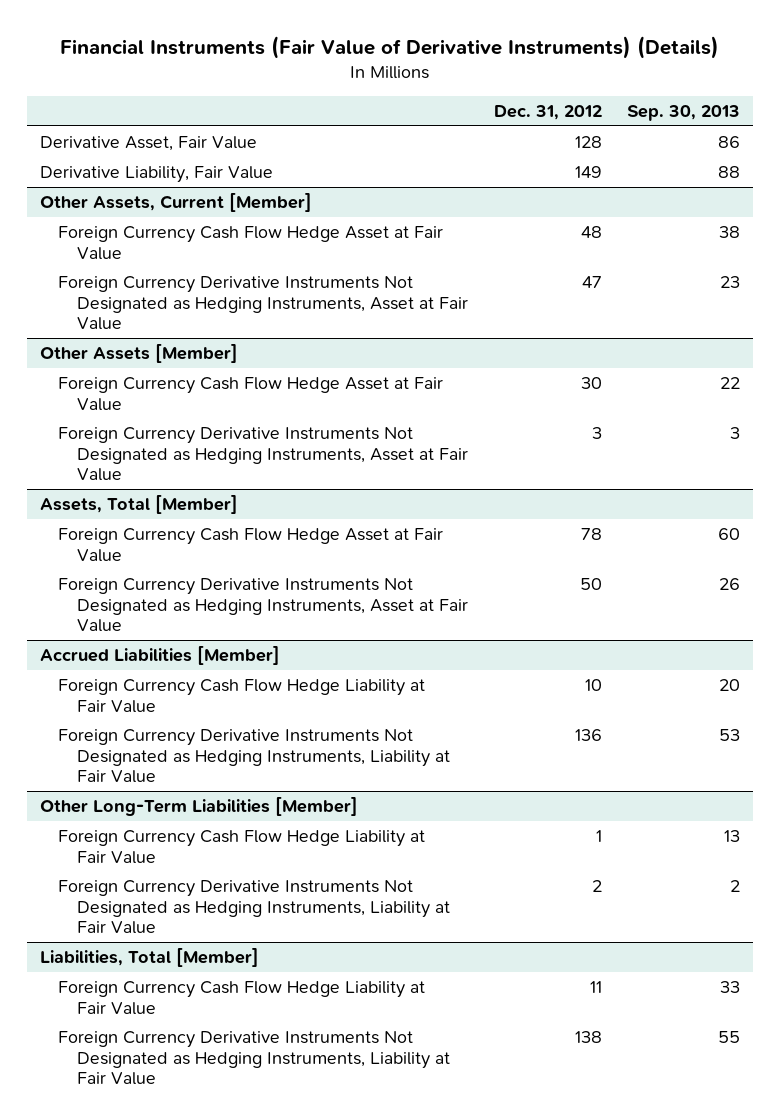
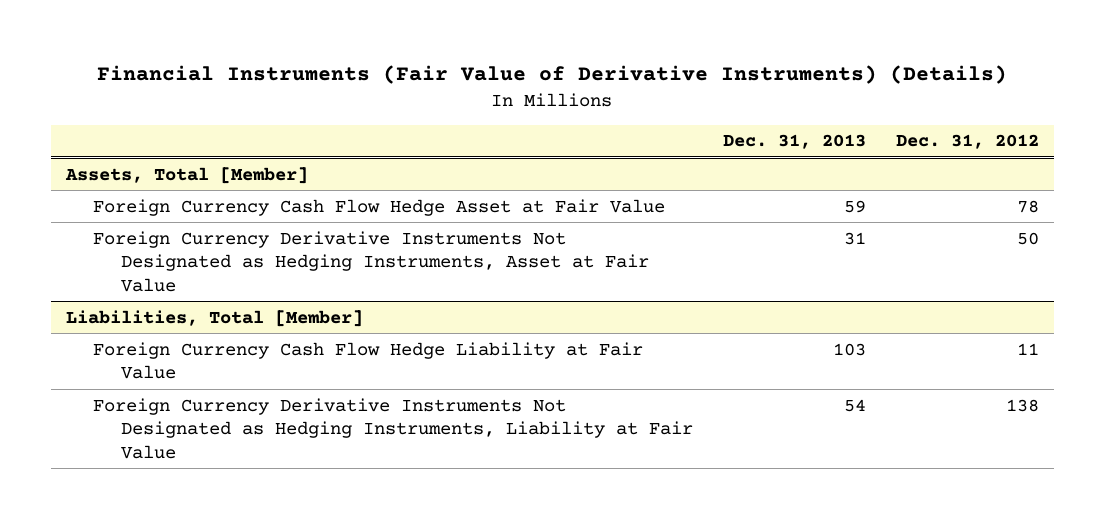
[627,104,741,121] Sep. 30, 2013 -> none
none -> [722,134,866,150] Dec. 31, 2013
[39,135,257,151] Derivative Asset, Fair Value -> none
[39,165,273,183] Derivative Liability, Fair Value -> none
[39,192,312,212] Other Assets, Current [Member] -> none
[58,225,444,260] Foreign Currency Cash Flow Hedge Asset at Fair Value -> none
[58,275,469,331] Foreign Currency Derivative Instruments Not Designated as Hedging Instruments, Asset at Fair Value -> none
[39,343,238,363] Other Assets [Member] -> none
[58,376,444,411] Foreign Currency Cash Flow Hedge Asset at Fair Value -> none
[58,426,469,482] Foreign Currency Derivative Instruments Not Designated as Hedging Instruments, Asset at Fair Value -> none
[39,645,280,665] Accrued Liabilities [Member] -> none
[58,678,426,713] Foreign Currency Cash Flow Hedge Liability at Fair Value -> none
[58,728,451,784] Foreign Currency Derivative Instruments Not Designated as Hedging Instruments, Liability at Fair Value -> none
[39,796,358,816] Other Long-Term Liabilities [Member] -> none
[58,829,426,864] Foreign Currency Cash Flow Hedge Liability at Fair Value -> none
[58,879,451,935] Foreign Currency Derivative Instruments Not Designated as Hedging Instruments, Liability at Fair Value -> none

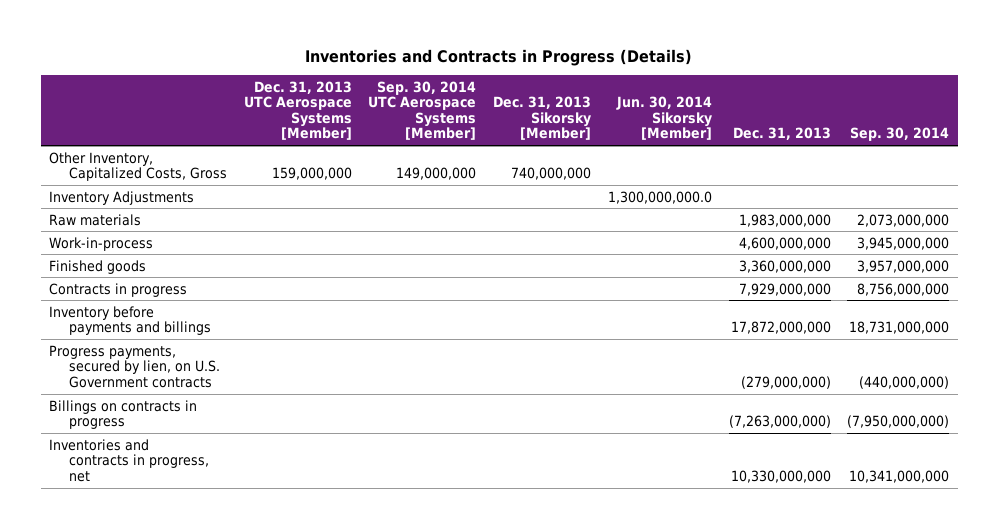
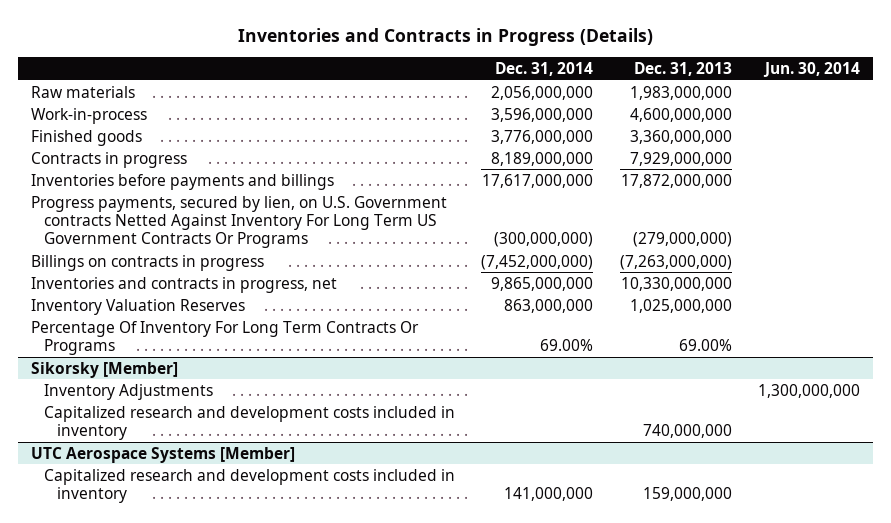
[243,80,352,141] Dec. 31, 2013 UTC Aerospace Systems [Member] -> none
[368,80,477,141] Sep. 30, 2014 UTC Aerospace Systems [Member] -> none
[493,96,592,141] Dec. 31, 2013 Sikorsky [Member] -> none
[615,96,712,141] Jun. 30, 2014 Sikorsky [Member] -> none
[850,127,950,142] Sep. 30, 2014 -> none
none -> [495,61,594,76] Dec. 31, 2014
none -> [763,61,861,77] Jun. 30, 2014
[49,151,227,182] Other Inventory, Capitalized Costs, Gross -> none
[49,190,195,205] Inventory Adjustments -> none
[49,305,211,336] Inventory before payments and billings -> [30,173,334,190] Inventories before payments and billings
[49,344,220,388] Progress payments, secured by lien, on U.S. Government contracts -> [30,195,447,248] Progress payments, secured by lien, on U.S. Government contracts Netted Against Inventory For Long Term US Government Contracts Or Programs
none -> [30,298,245,315] Inventory Valuation Reserves
none -> [30,320,419,355] Percentage Of Inventory For Long Term Contracts Or Programs
none -> [30,361,178,378] Sikorsky [Member]
none -> [44,383,214,400] Inventory Adjustments
none -> [44,405,456,440] Capitalized research and development costs included in inventory
none -> [30,446,295,463] UTC Aerospace Systems [Member]
none -> [44,468,456,503] Capitalized research and development costs included in inventory

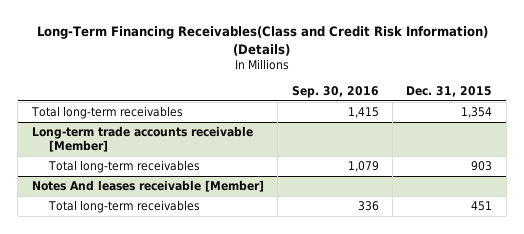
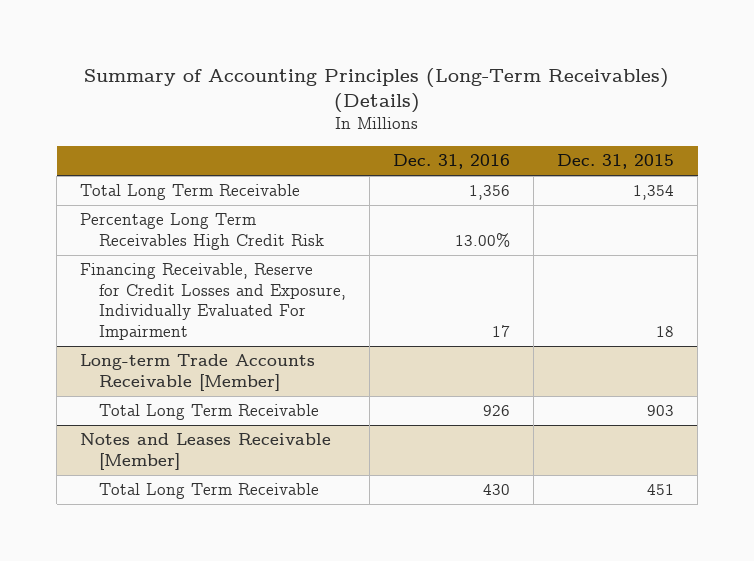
[37,25,489,56] Long-Term Financing Receivables(Class and Credit Risk Information) (Details) -> [84,67,670,114] Summary of Accounting Principles (Long-Term Receivables) (Details)
[291,85,379,98] Sep. 30, 2016 -> none
none -> [393,154,511,170] Dec. 31, 2016
[30,106,183,120] Total long-term receivables -> [80,184,301,201] Total Long Term Receivable
none -> [80,213,325,250] Percentage Long Term Receivables High Credit Risk
none -> [80,263,347,340] Financing Receivable, Reserve for Credit Losses and Exposure, Individually Evaluated For Impairment
[31,126,253,152] Long-term trade accounts receivable [Member] -> [80,354,316,391] Long-term Trade Accounts Receivable [Member]
[48,160,201,174] Total long-term receivables -> [99,404,320,421] Total Long Term Receivable
[31,180,264,193] Notes And leases receivable [Member] -> [80,433,332,470] Notes and Leases Receivable [Member]
[48,200,201,214] Total long-term receivables -> [99,483,320,500] Total Long Term Receivable

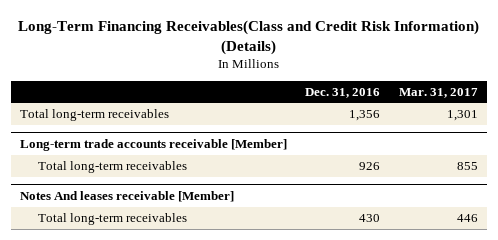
[84,67,670,114] Summary of Accounting Principles (Long-Term Receivables) (Details) -> [17,19,479,55] Long-Term Financing Receivables(Class and Credit Risk Information) (Details)
[557,154,675,170] Dec. 31, 2015 -> none
none -> [399,87,479,98] Mar. 31, 2017
[80,213,325,250] Percentage Long Term Receivables High Credit Risk -> none
[80,263,347,340] Financing Receivable, Reserve for Credit Losses and Exposure, Individually Evaluated For Impairment -> none
[80,184,301,201] Total Long Term Receivable -> [19,109,169,122] Total long-term receivables
[80,354,316,391] Long-term Trade Accounts Receivable [Member] -> [19,139,287,152] Long-term trade accounts receivable [Member]
[99,404,320,421] Total Long Term Receivable -> [37,161,187,174] Total long-term receivables
[80,433,332,470] Notes and Leases Receivable [Member] -> [19,191,234,203] Notes And leases receivable [Member]
[99,483,320,500] Total Long Term Receivable -> [37,213,187,226] Total long-term receivables

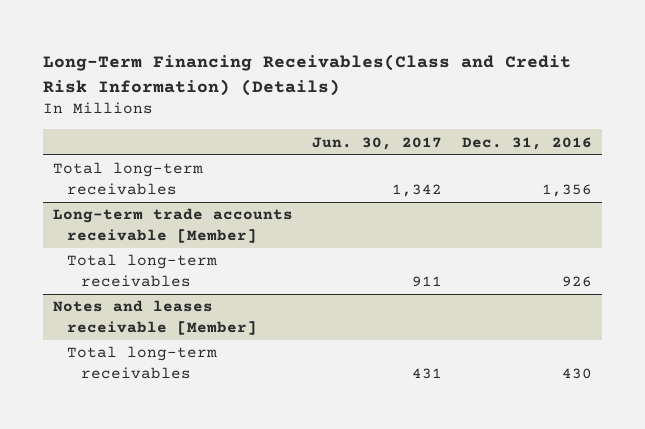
[399,87,479,98] Mar. 31, 2017 -> none
none -> [312,136,443,150] Jun. 30, 2017
[19,191,234,203] Notes And leases receivable [Member] -> [52,300,257,336] Notes and leases receivable [Member]

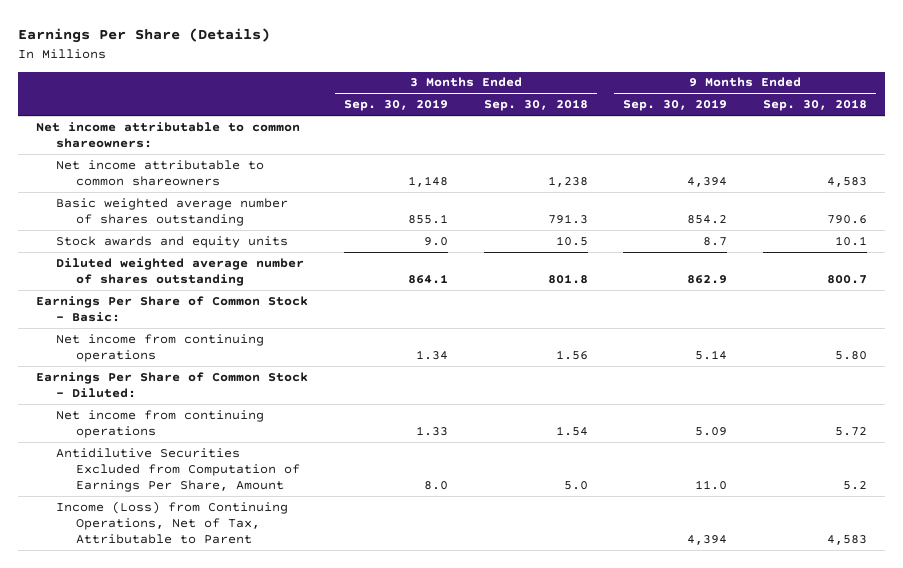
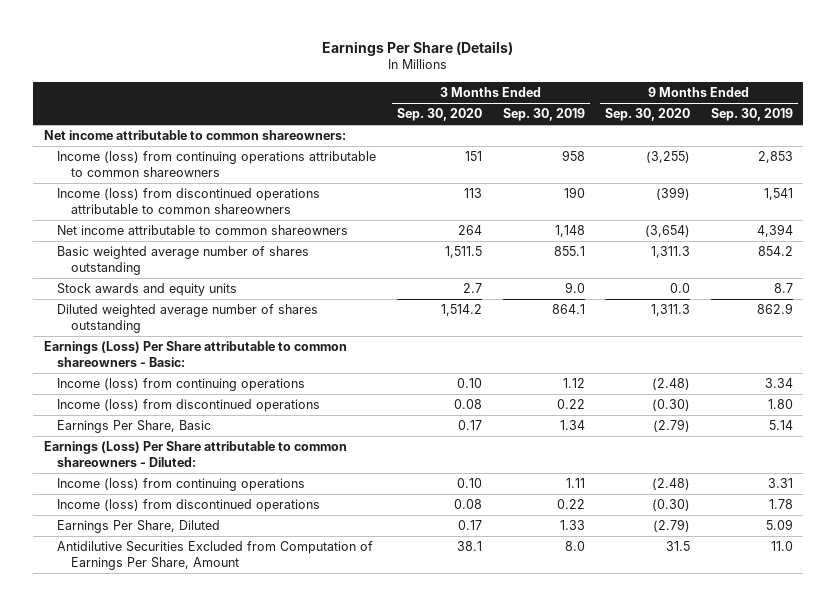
[483,99,588,112] Sep. 30, 2018 -> none
[763,99,868,112] Sep. 30, 2018 -> none
none -> [397,108,483,122] Sep. 30, 2020
none -> [605,108,691,122] Sep. 30, 2020
none -> [57,151,377,178] Income (loss) from continuing operations attributable to common shareowners
none -> [57,188,321,215] Income (loss) from discontinued operations attributable to common shareowners
[36,295,309,323] Earnings Per Share of Common Stock - Basic: -> [43,341,347,368] Earnings (Loss) Per Share attributable to common shareowners - Basic:
[55,333,264,363] Net income from continuing operations -> [57,378,306,392] Income (loss) from continuing operations
[415,350,448,361] 1.34 -> [562,378,585,389] 1.12
[695,350,728,361] 5.14 -> [764,378,793,389] 3.34
none -> [57,399,321,413] Income (loss) from discontinued operations
none -> [57,420,212,434] Earnings Per Share, Basic
[36,371,309,399] Earnings Per Share of Common Stock - Diluted: -> [43,441,347,468] Earnings (Loss) Per Share attributable to common shareowners - Diluted:
[55,409,264,439] Net income from continuing operations -> [57,478,306,492] Income (loss) from continuing operations
[415,426,448,437] 1.33 -> [565,478,585,489] 1.11
[695,427,728,437] 5.09 -> [767,478,793,489] 3.31
none -> [57,499,321,513] Income (loss) from discontinued operations
none -> [57,520,221,534] Earnings Per Share, Diluted
[55,500,288,545] Income (Loss) from Continuing Operations, Net of Tax, Attributable to Parent -> none

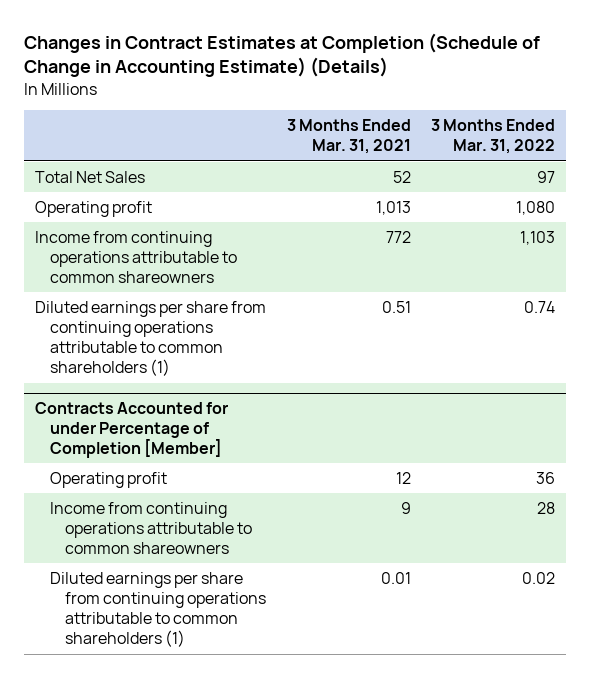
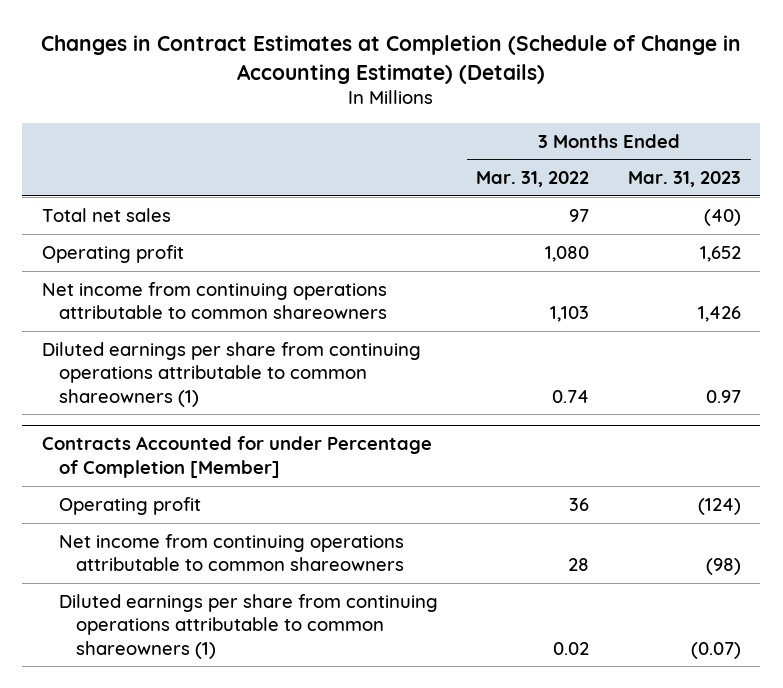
[286,119,411,155] 3 Months Ended Mar. 31, 2021 -> none
none -> [628,171,742,188] Mar. 31, 2023
[34,170,145,183] Total Net Sales -> [41,207,171,222] Total net sales
[34,230,237,284] Income from continuing operations attributable to common shareowners -> [41,281,387,320] Net income from continuing operations attributable to common shareowners
[34,300,266,377] Diluted earnings per share from continuing operations attributable to common shareholders (1) -> [41,341,421,407] Diluted earnings per share from continuing operations attributable to common shareowners (1)
[49,501,252,555] Income from continuing operations attributable to common shareowners -> [58,533,404,572] Net income from continuing operations attributable to common shareowners
[49,571,266,648] Diluted earnings per share from continuing operations attributable to common shareholders (1) -> [58,593,438,659] Diluted earnings per share from continuing operations attributable to common shareowners (1)

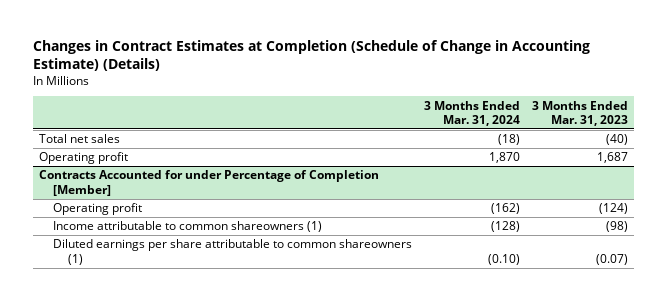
[476,171,590,188] Mar. 31, 2022 -> none
none -> [424,100,521,126] 3 Months Ended Mar. 31, 2024
[41,281,387,320] Net income from continuing operations attributable to common shareowners -> none
[41,341,421,407] Diluted earnings per share from continuing operations attributable to common shareowners (1) -> none
[700,245,742,262] 1,652 -> [597,152,629,164] 1,687
[58,533,404,572] Net income from continuing operations attributable to common shareowners -> [53,221,323,233] Income attributable to common shareowners (1)
[58,593,438,659] Diluted earnings per share from continuing operations attributable to common shareowners (1) -> [53,239,413,265] Diluted earnings per share attributable to common shareowners (1)

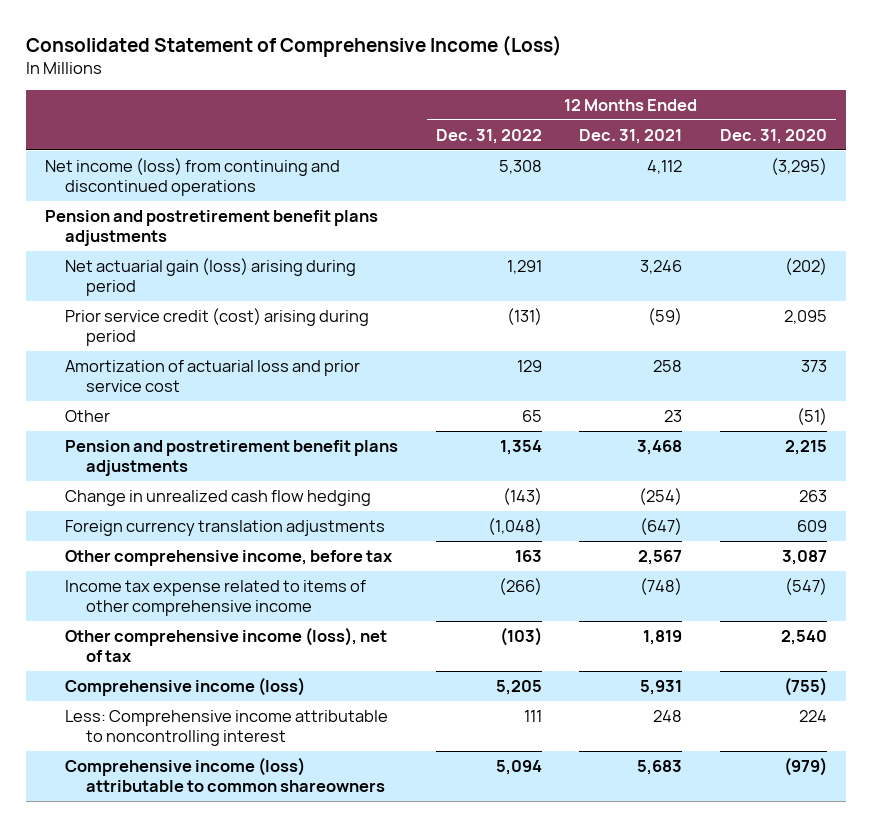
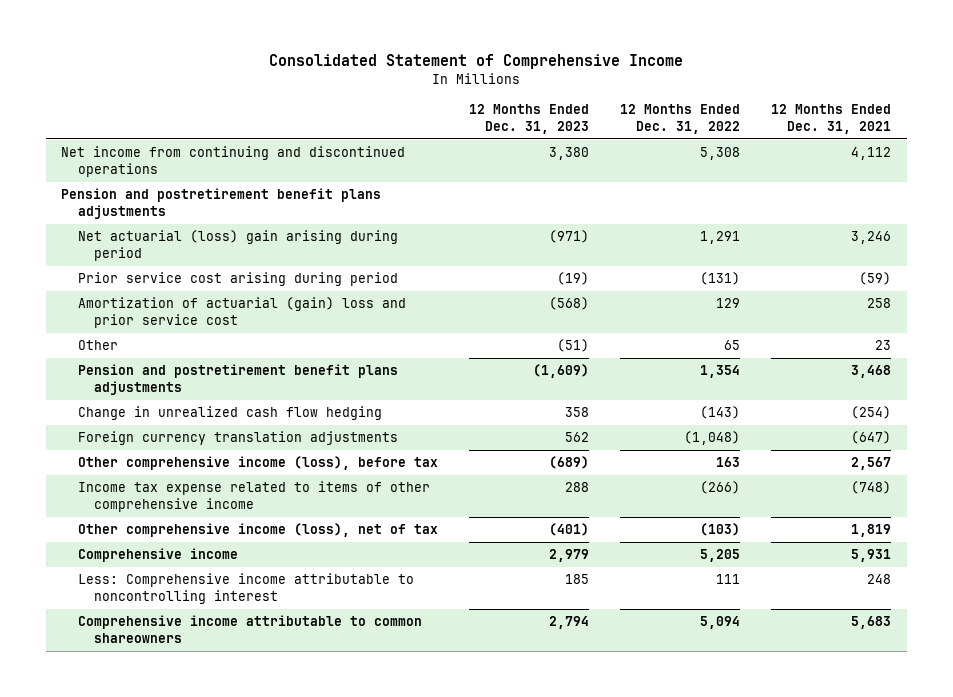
[26,34,563,57] Consolidated Statement of Comprehensive Income (Loss) -> [269,54,684,70] Consolidated Statement of Comprehensive Income
[719,128,827,144] Dec. 31, 2020 -> none
none -> [468,104,589,135] 12 Months Ended Dec. 31, 2023
[44,157,340,196] Net income (loss) from continuing and discontinued operations -> [61,146,406,178] Net income from continuing and discontinued operations
[65,257,357,296] Net actuarial gain (loss) arising during period -> [77,230,398,262] Net actuarial (loss) gain arising during period
[65,307,370,346] Prior service credit (cost) arising during period -> [77,272,398,287] Prior service cost arising during period
[65,359,361,392] Amortization of actuarial loss and prior service cost -> [77,297,406,329] Amortization of actuarial (gain) loss and prior service cost
[65,549,393,566] Other comprehensive income, before tax -> [77,456,438,471] Other comprehensive income (loss), before tax
[65,676,306,696] Comprehensive income (loss) -> [77,548,238,563] Comprehensive income
[65,756,386,792] Comprehensive income (loss) attributable to common shareowners -> [77,615,422,644] Comprehensive income attributable to common shareowners

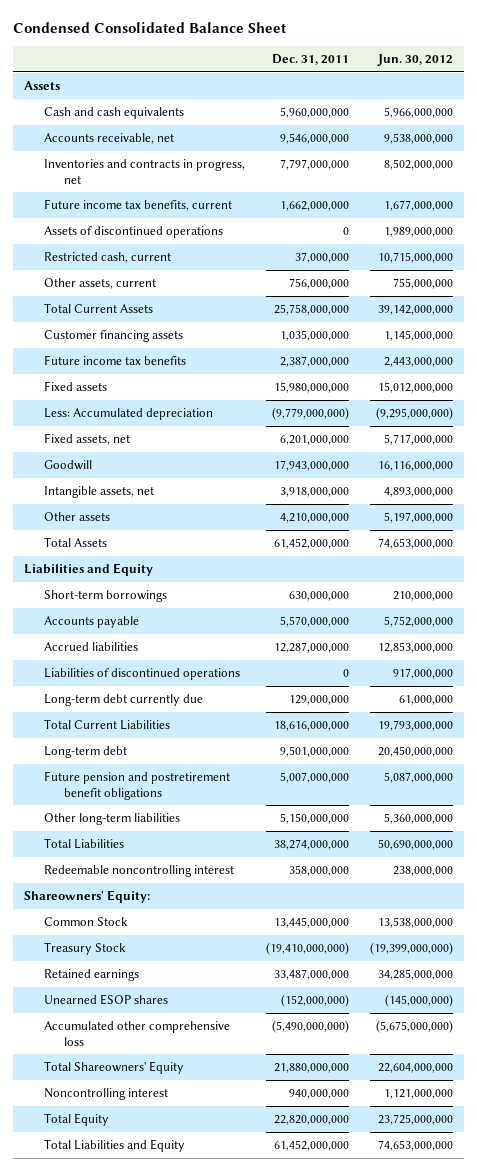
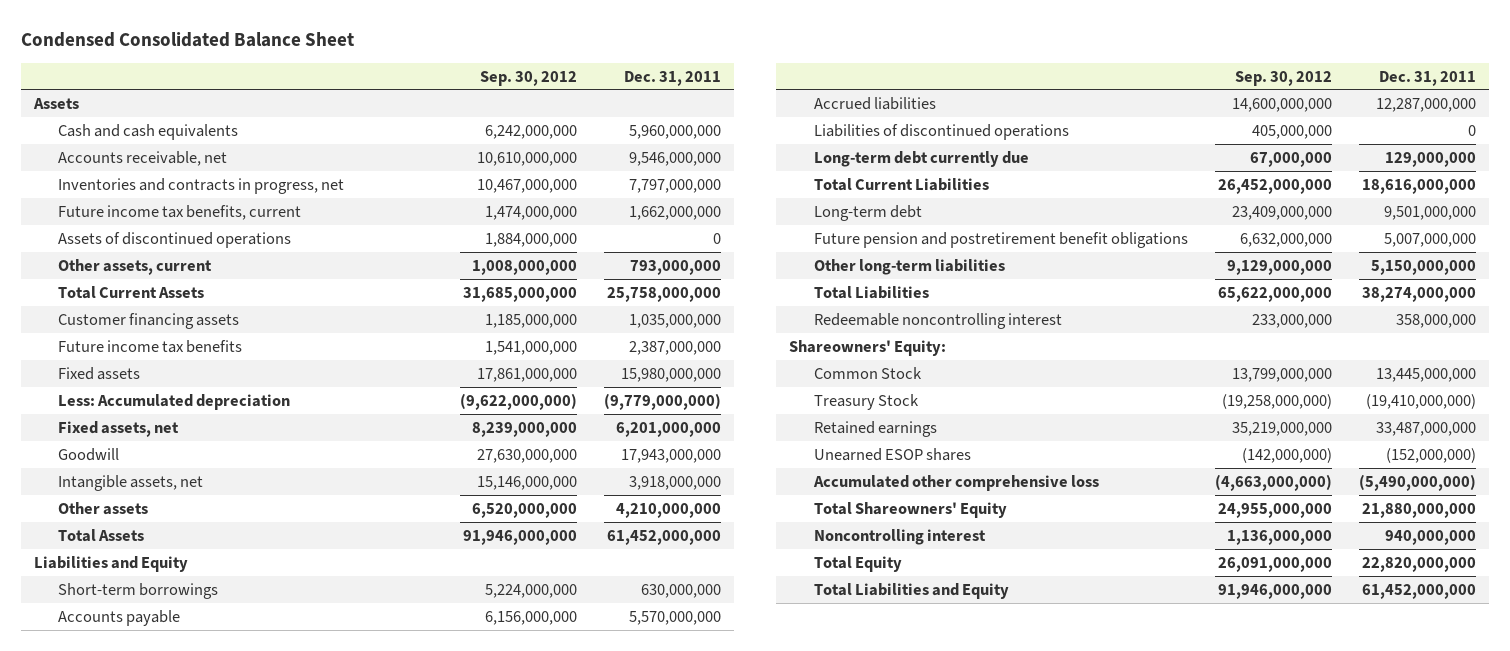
[377,54,454,67] Jun. 30, 2012 -> none
none -> [479,70,577,86] Sep. 30, 2012
[44,252,172,264] Restricted cash, current -> none
[289,278,350,290] 756,000,000 -> [629,259,721,275] 793,000,000

